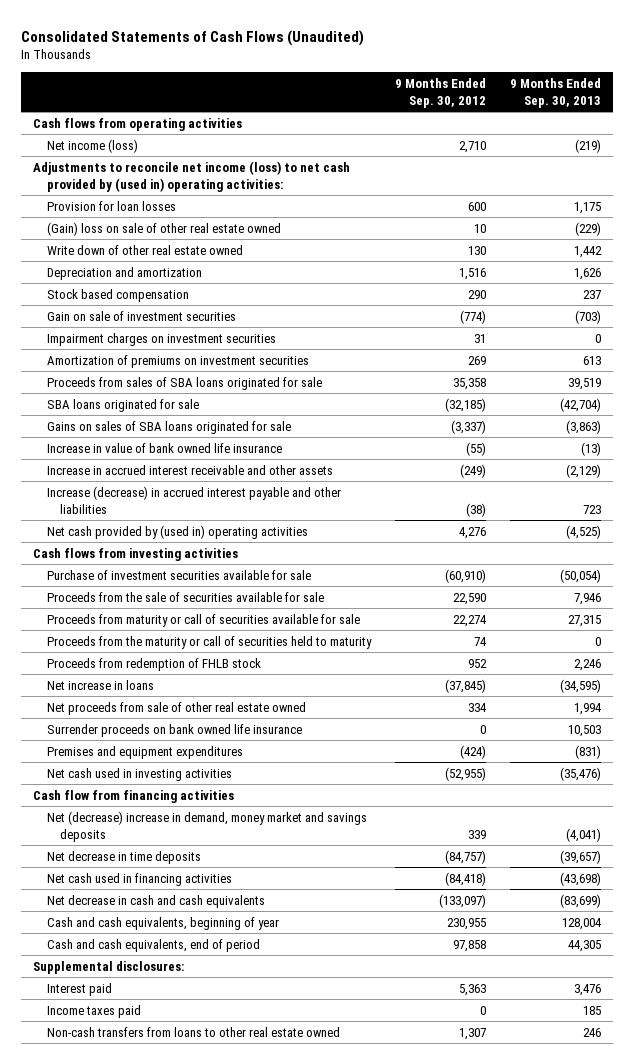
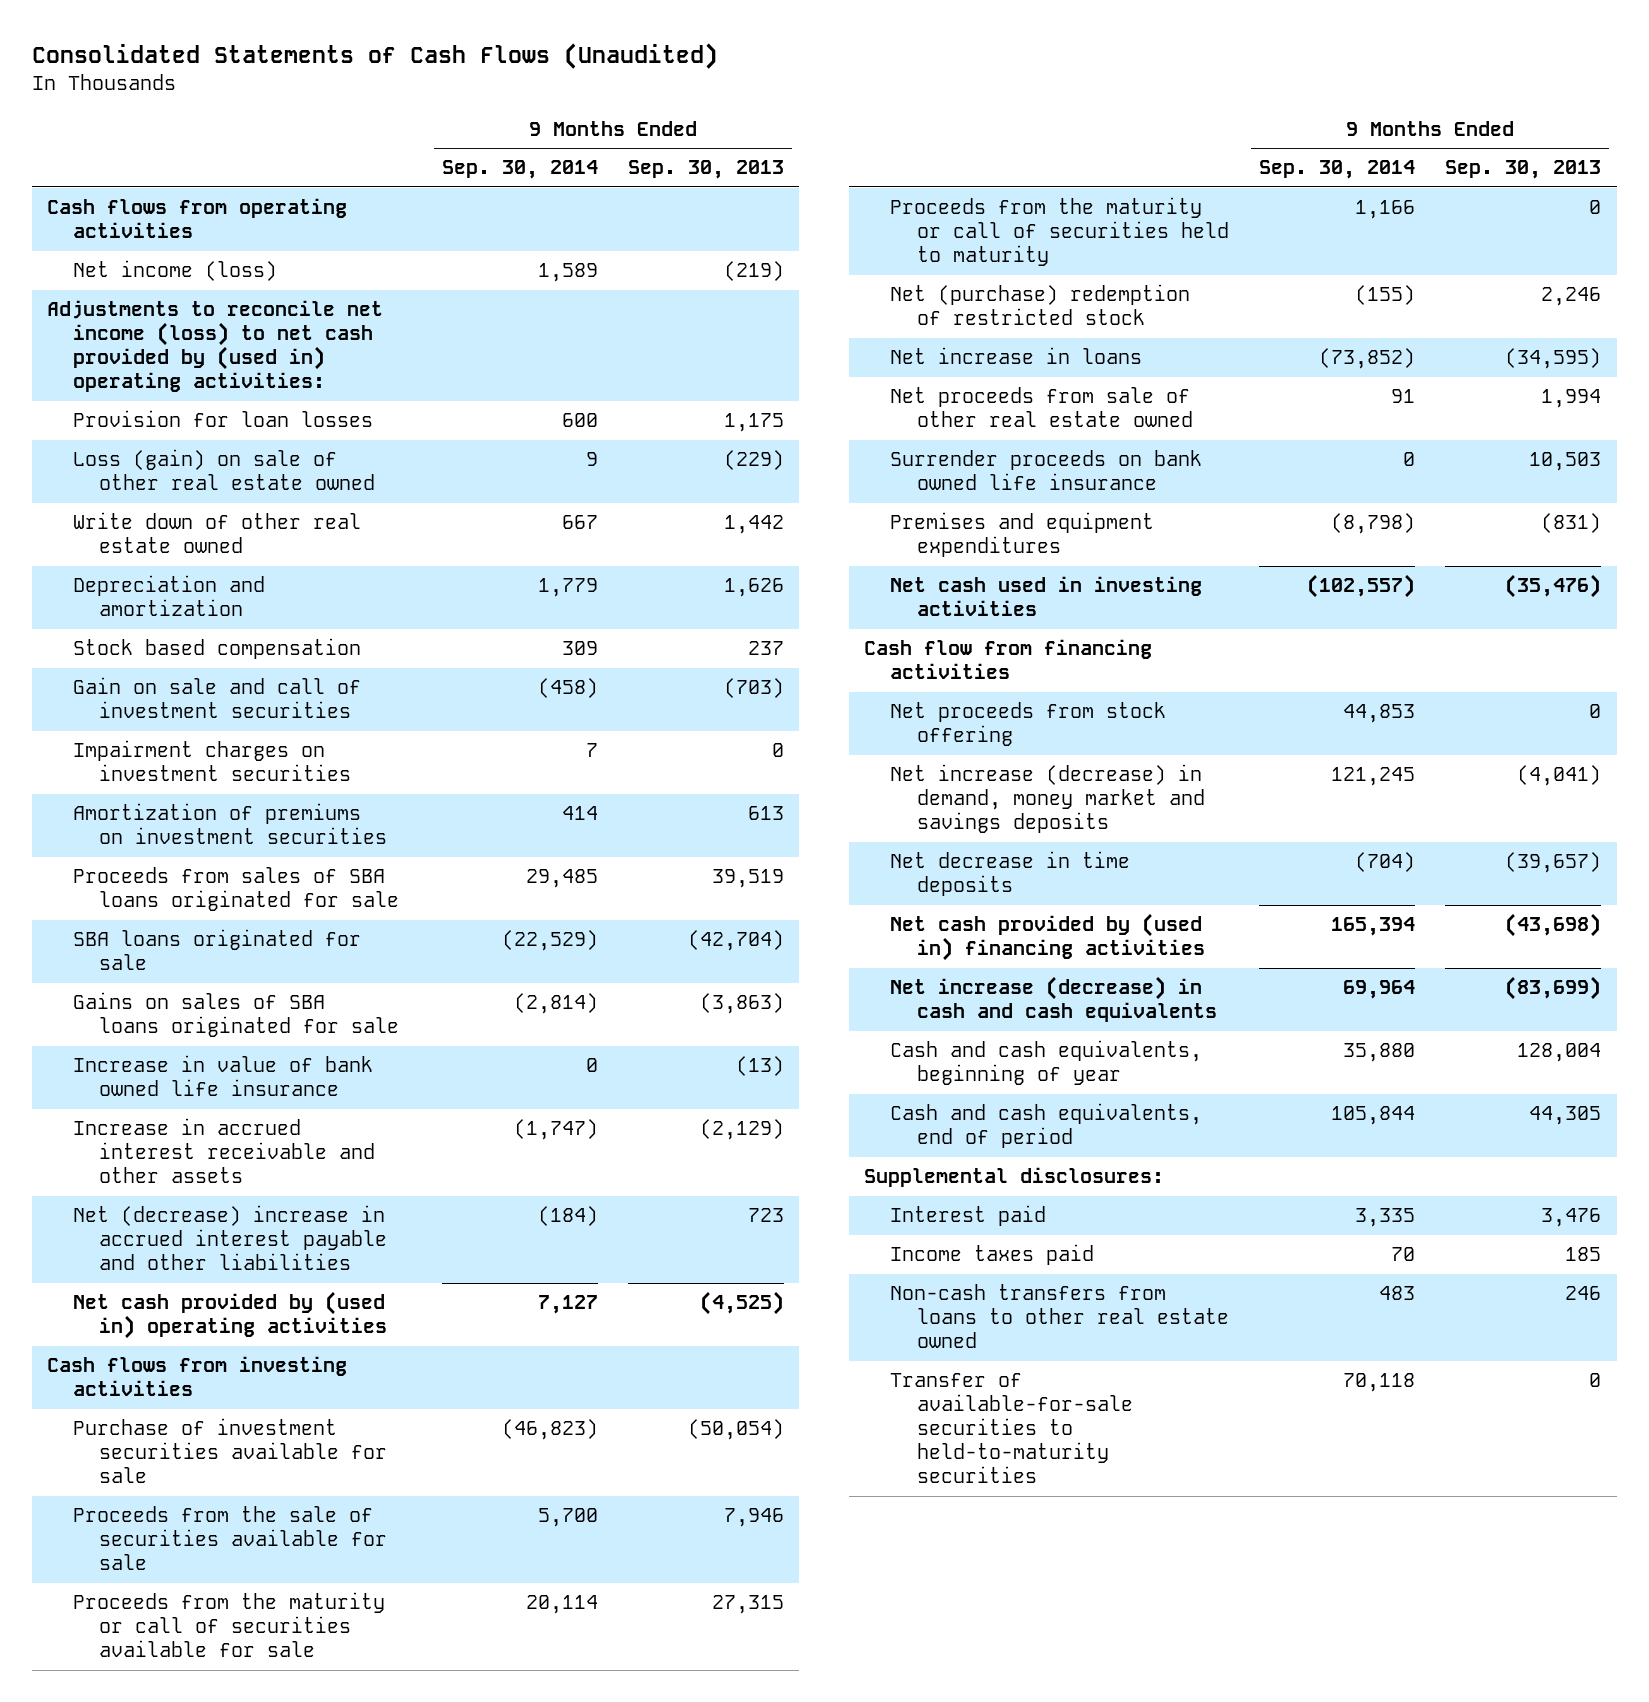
[394,78,486,108] 9 Months Ended Sep. 30, 2012 -> none
none -> [441,160,598,180] Sep. 30, 2014
[46,221,281,236] (Gain) loss on sale of other real estate owned -> [73,449,376,491] Loss (gain) on sale of other real estate owned
[46,310,236,321] Gain on sale of investment securities -> [73,677,362,719] Gain on sale and call of investment securities
[46,485,341,514] Increase (decrease) in accrued interest payable and other liabilities -> [73,1205,388,1271] Net (decrease) increase in accrued interest payable and other liabilities
[46,613,360,627] Proceeds from maturity or call of securities available for sale -> [73,1592,386,1658] Proceeds from the maturity or call of securities available for sale
[46,657,261,671] Proceeds from redemption of FHLB stock -> [890,284,1191,326] Net (purchase) redemption of restricted stock
none -> [890,702,1167,747] Net proceeds from stock offering
[46,810,367,842] Net (decrease) increase in demand, money market and savings deposits -> [890,764,1205,834] Net increase (decrease) in demand, money market and savings deposits
[46,872,232,886] Net cash used in financing activities -> [890,913,1205,962] Net cash provided by (used in) financing activities
[46,894,265,908] Net decrease in cash and cash equivalents -> [890,976,1217,1023] Net increase (decrease) in cash and cash equivalents
none -> [890,1373,1133,1484] Transfer of available-for-sale securities to held-to-maturity securities

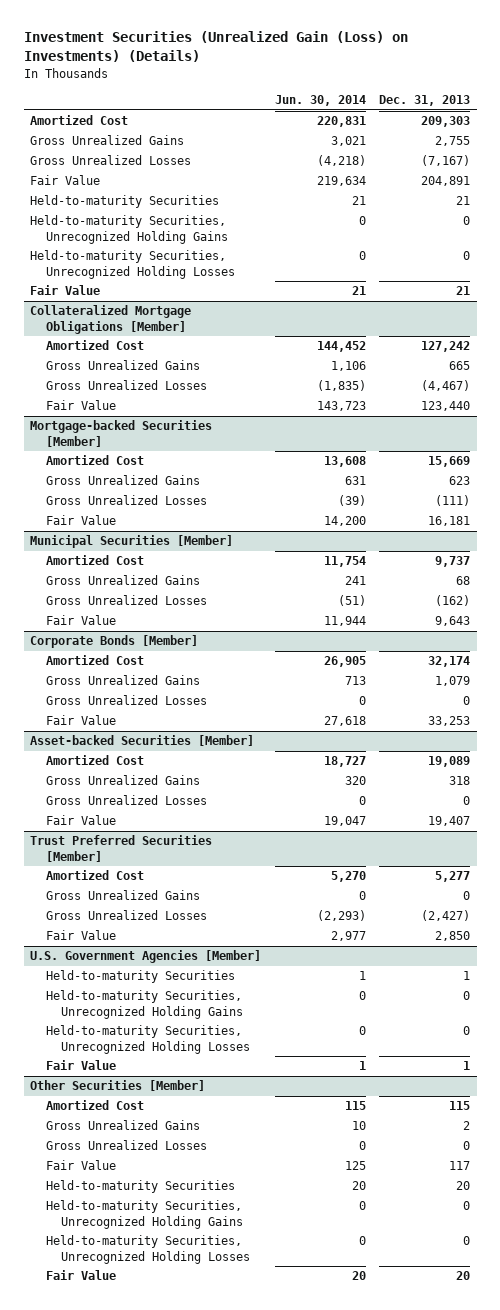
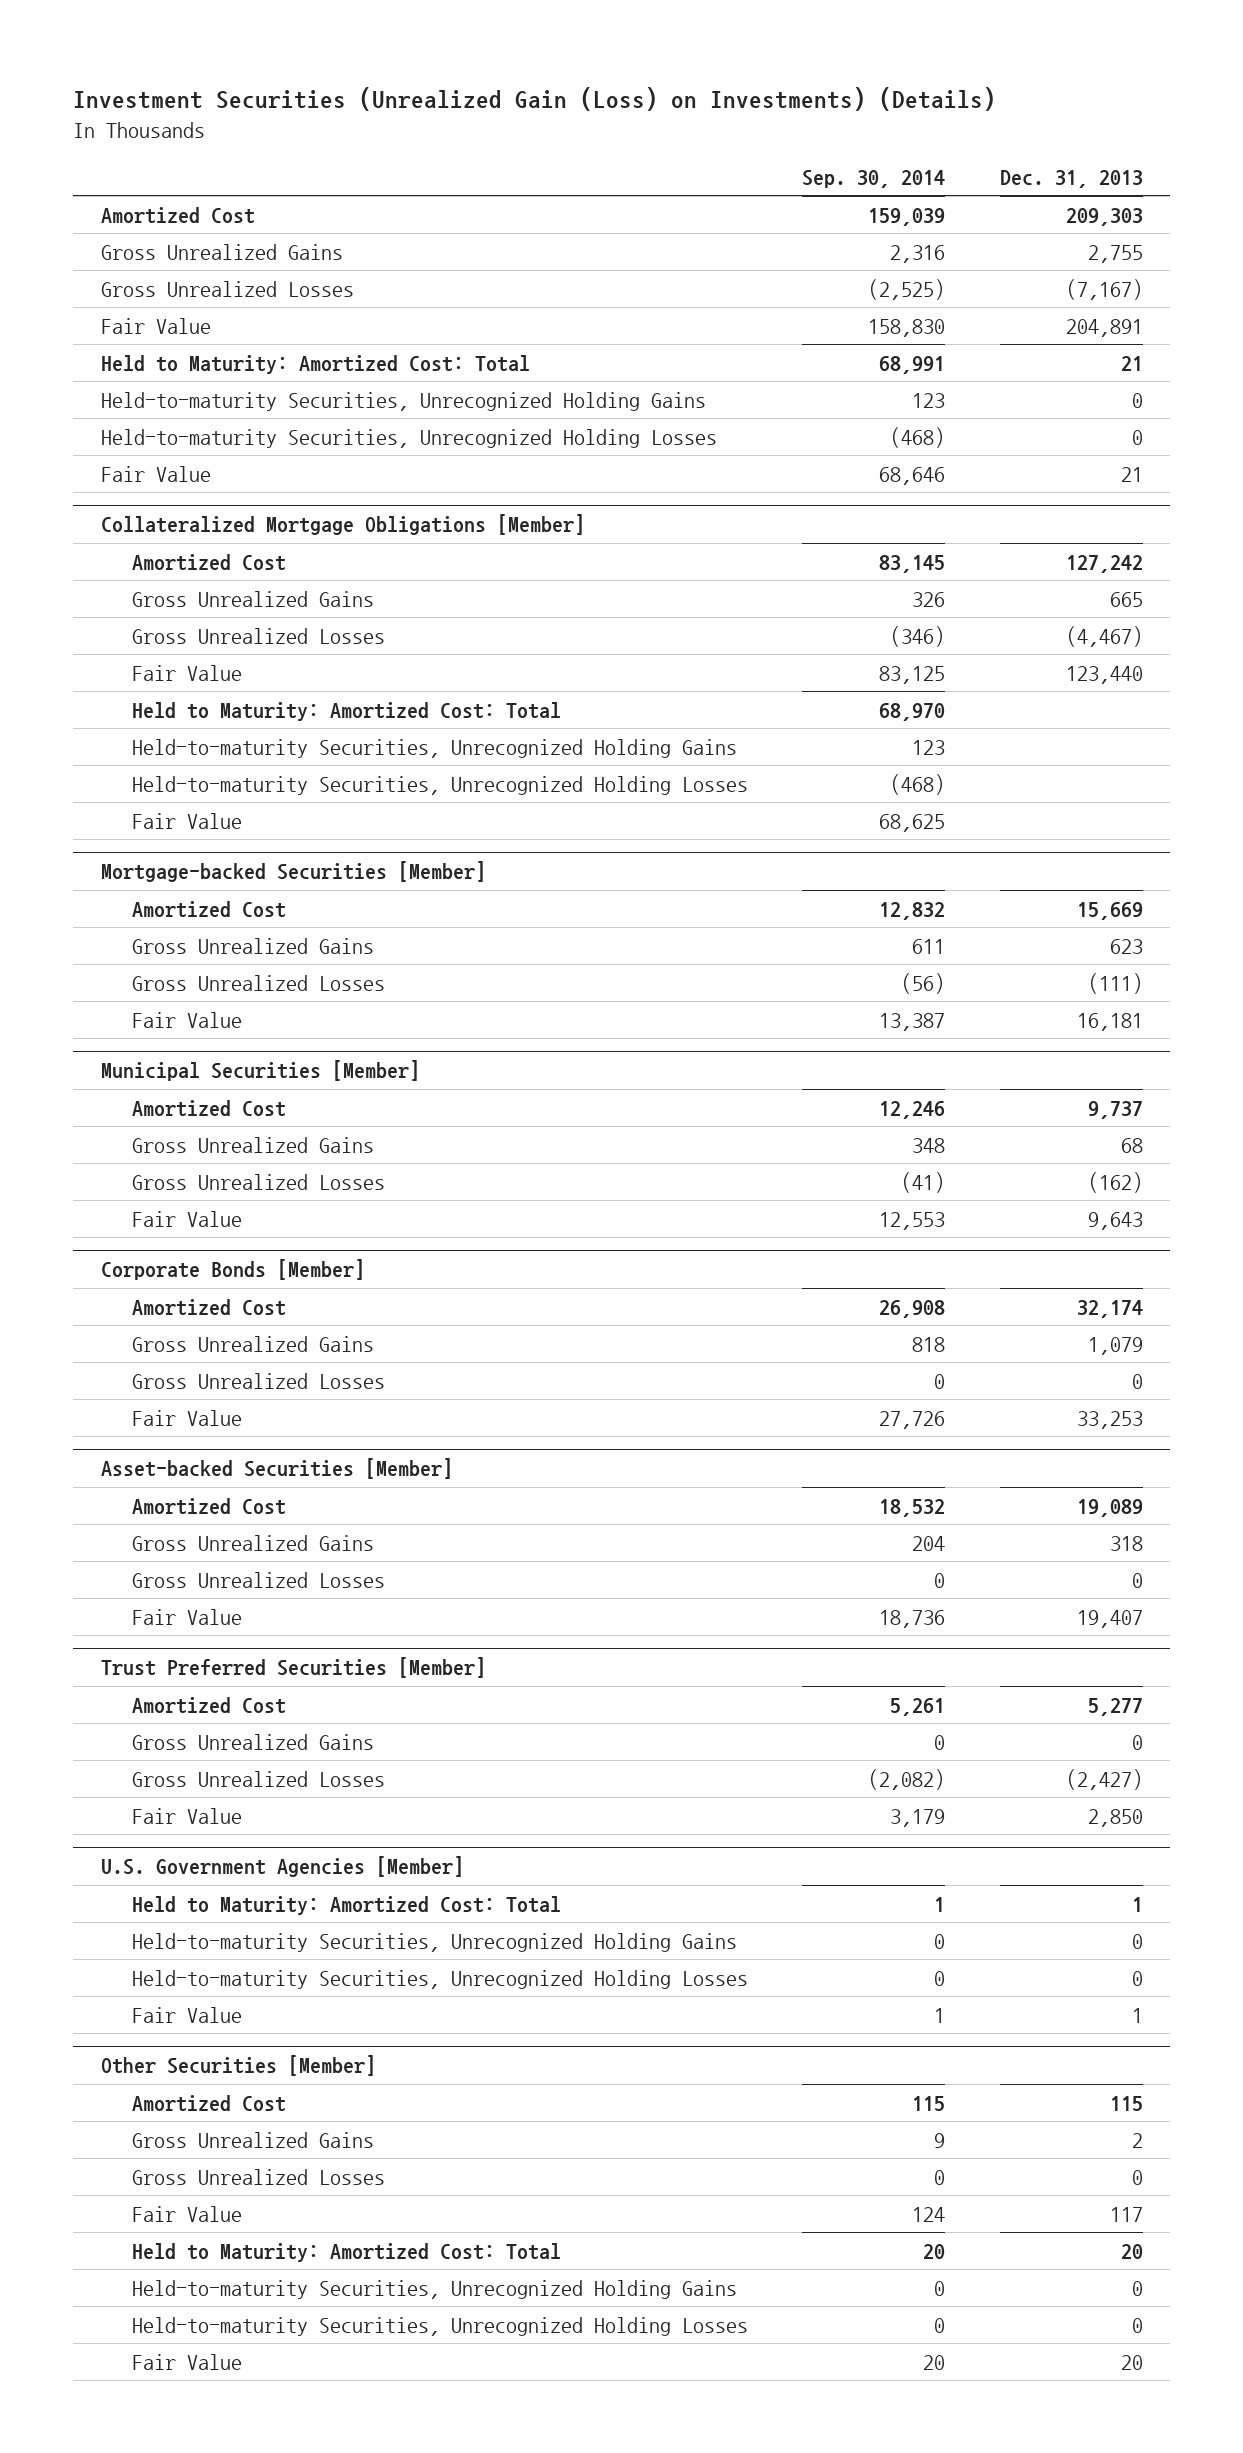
[274,95,366,107] Jun. 30, 2014 -> none
none -> [802,169,946,188] Sep. 30, 2014
[30,195,220,209] Held-to-maturity Securities -> [100,354,530,374] Held to Maturity: Amortized Cost: Total
none -> [131,701,561,721] Held to Maturity: Amortized Cost: Total
none -> [131,738,737,758] Held-to-maturity Securities, Unrecognized Holding Gains
none -> [131,775,748,795] Held-to-maturity Securities, Unrecognized Holding Losses
none -> [131,812,242,829] Fair Value
[45,970,235,984] Held-to-maturity Securities -> [131,1895,561,1915] Held to Maturity: Amortized Cost: Total
[45,1180,235,1194] Held-to-maturity Securities -> [131,2242,561,2262] Held to Maturity: Amortized Cost: Total

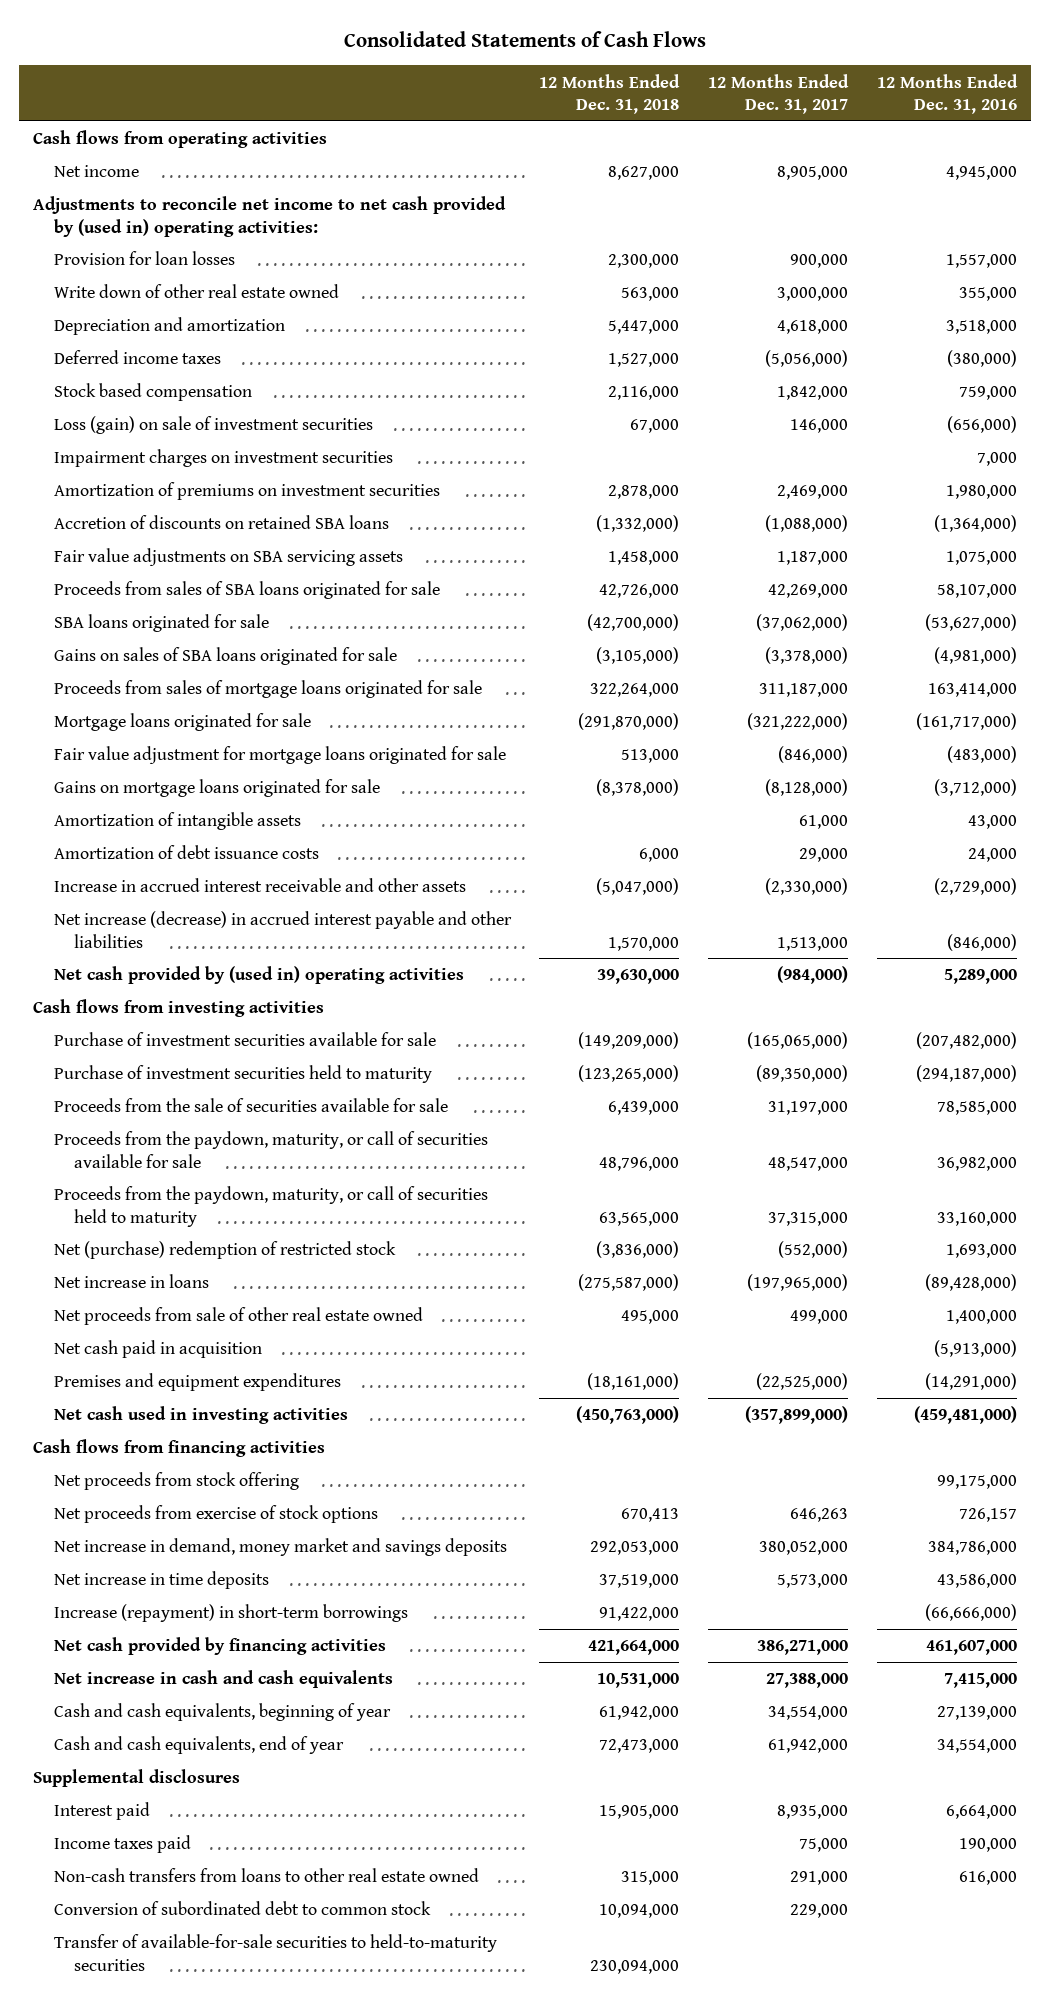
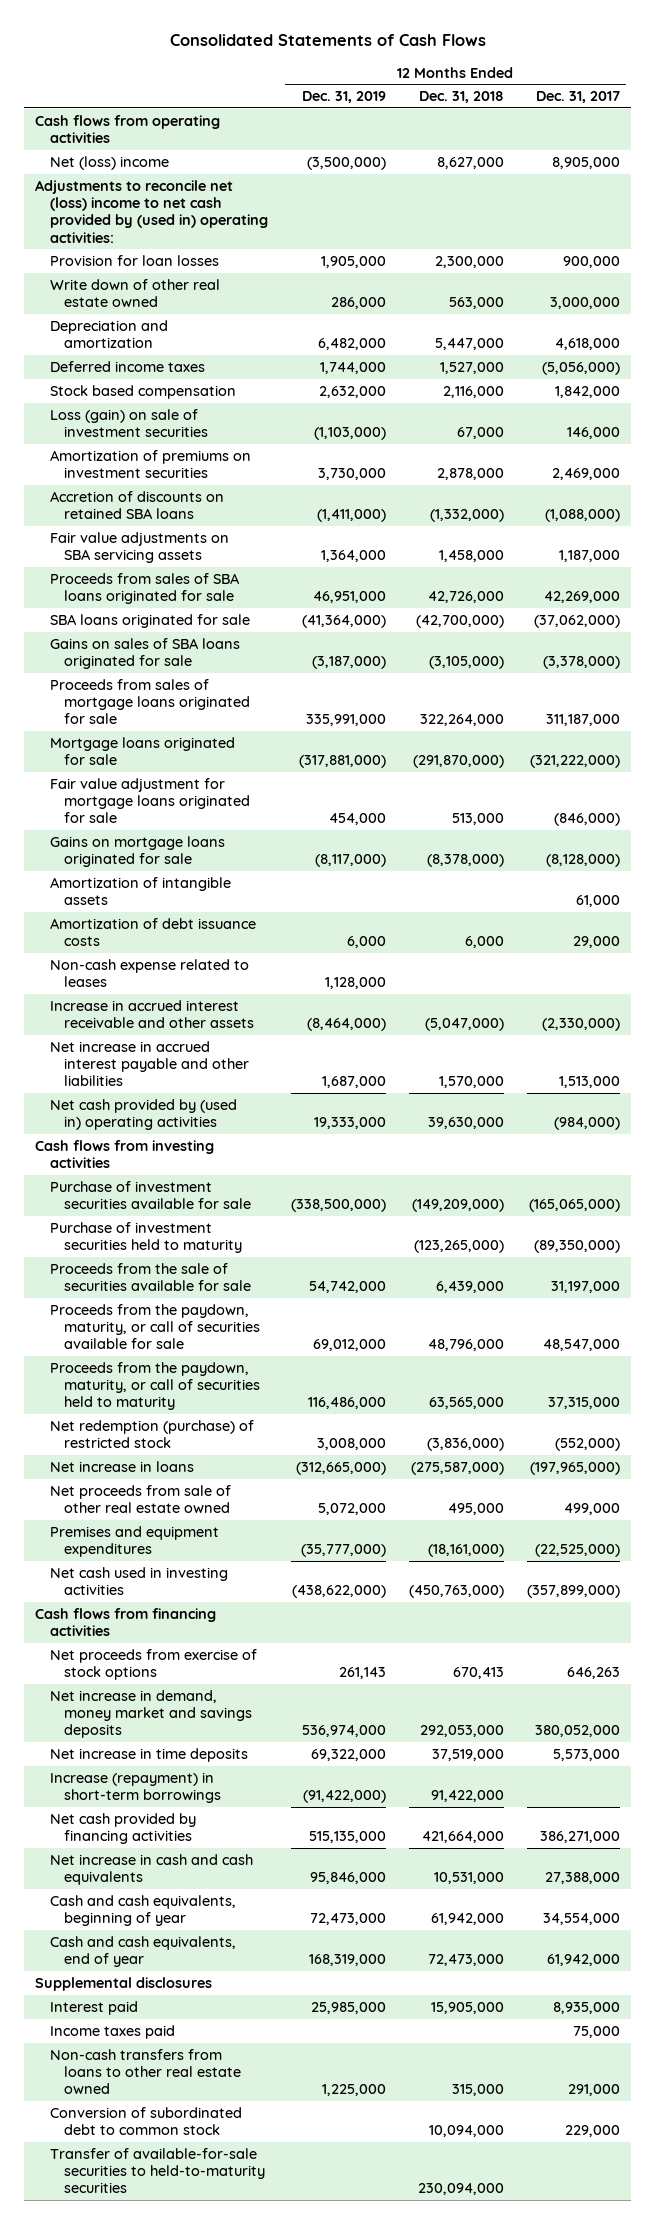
[876,73,1018,114] 12 Months Ended Dec. 31, 2016 -> none
none -> [301,91,386,104] Dec. 31, 2019
[53,165,139,178] Net income -> [49,155,169,170] Net (loss) income
[33,196,507,237] Adjustments to reconcile net income to net cash provided by (used in) operating activities: -> [35,179,268,243] Adjustments to reconcile net (loss) income to net cash provided by (used in) operating activities:
[53,449,393,468] Impairment charges on investment securities -> none
none -> [49,958,249,988] Non-cash expense related to leases
[53,911,512,948] Net increase (decrease) in accrued interest payable and other liabilities -> [49,1040,250,1087] Net increase in accrued interest payable and other liabilities
[53,1241,396,1260] Net (purchase) redemption of restricted stock -> [49,1419,254,1449] Net redemption (purchase) of restricted stock
[53,1340,262,1359] Net cash paid in acquisition -> none
[53,1472,299,1491] Net proceeds from stock offering -> none

